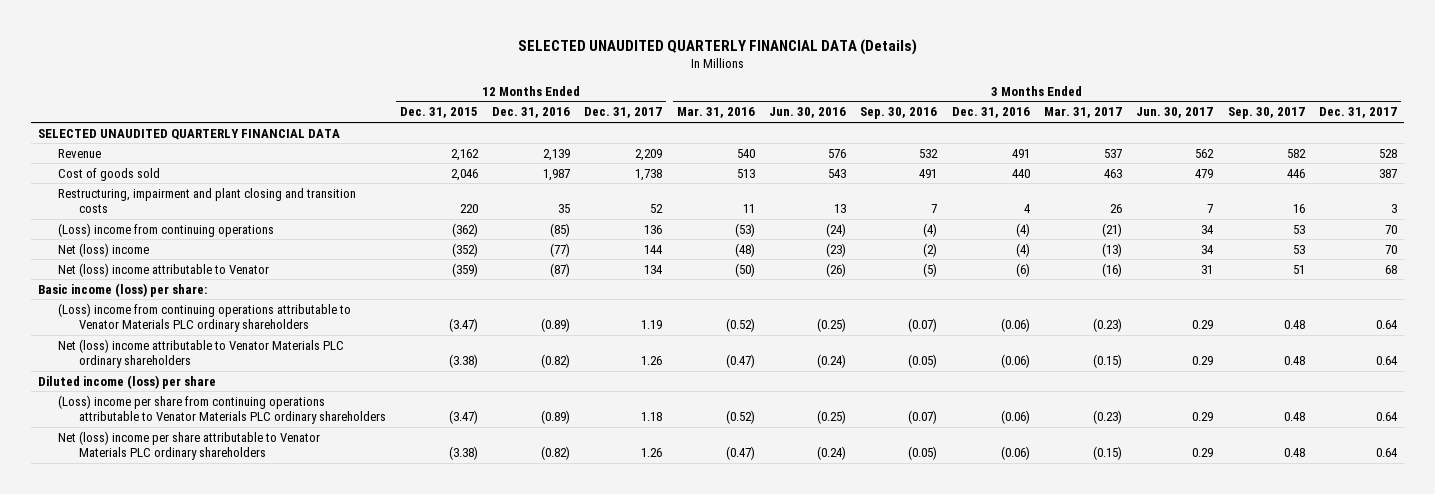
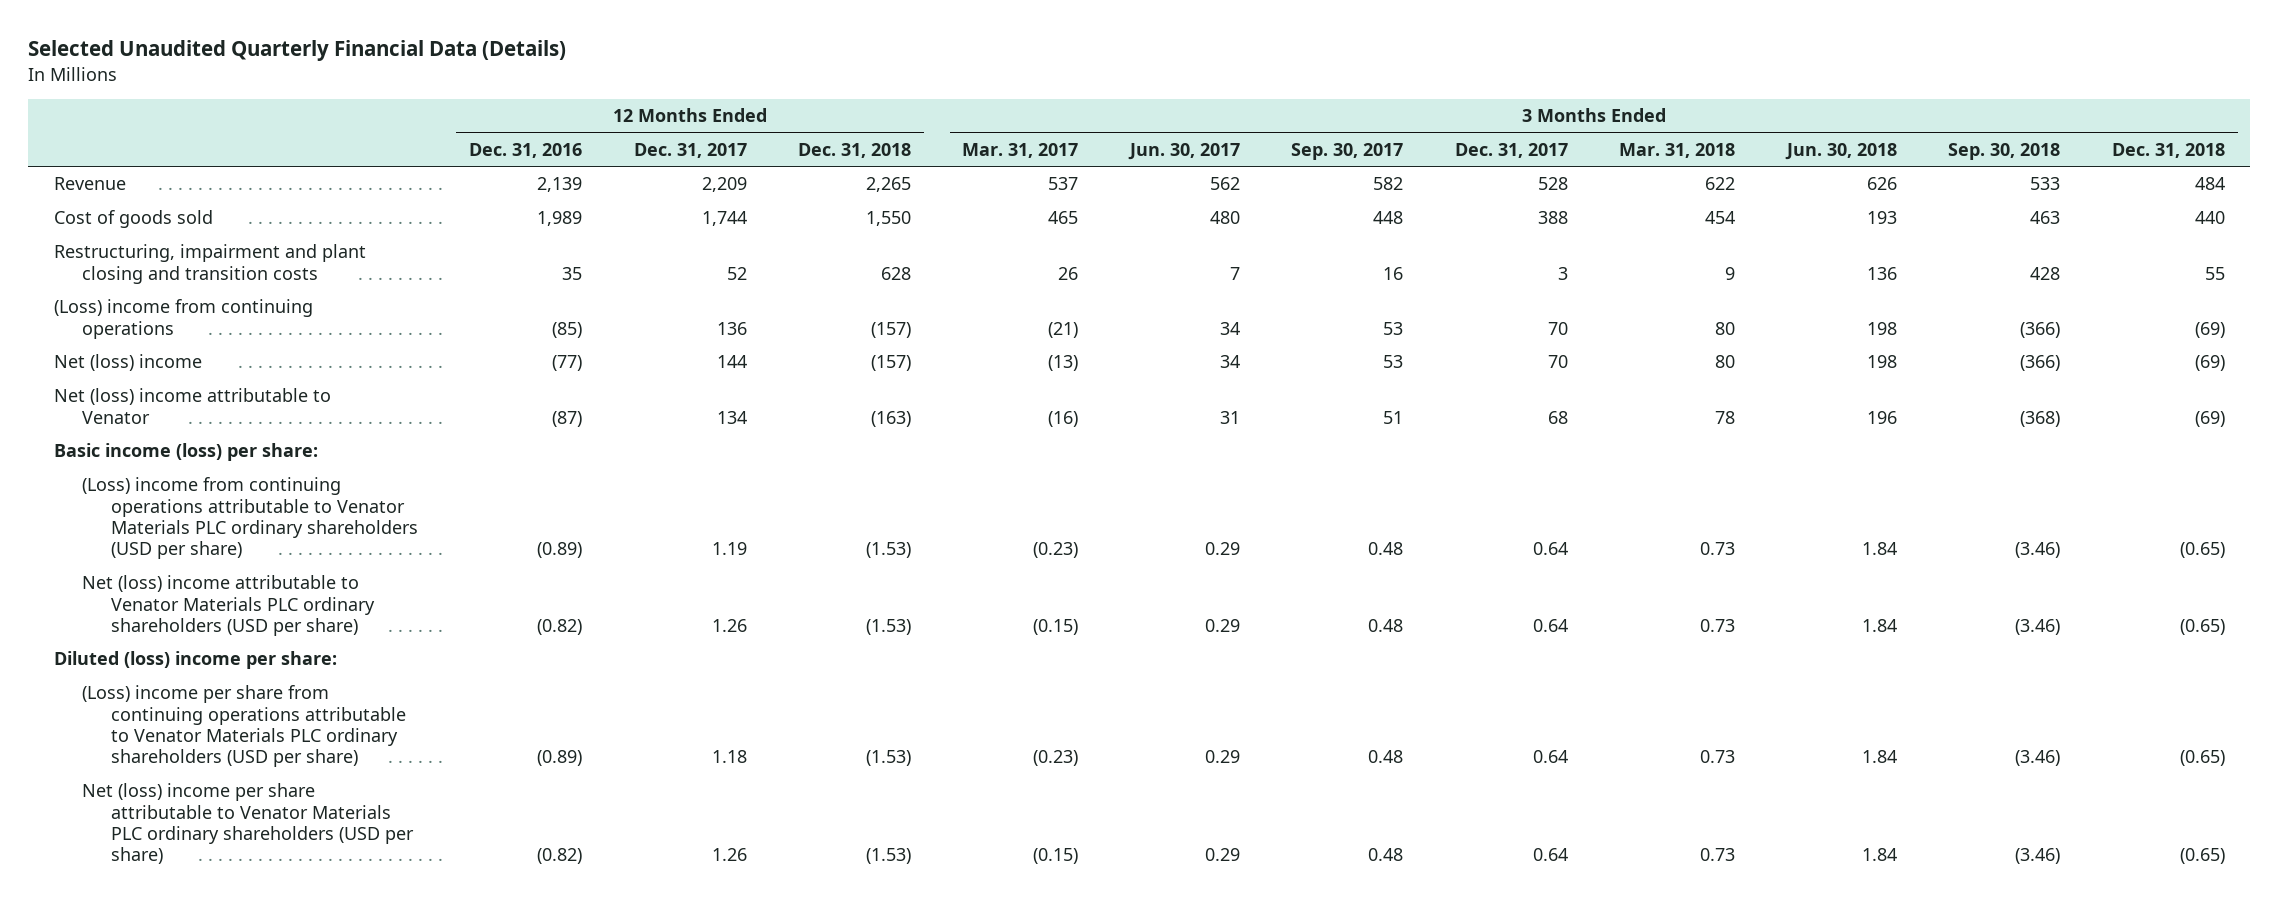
[517,38,917,55] SELECTED UNAUDITED QUARTERLY FINANCIAL DATA (Details) -> [28,40,567,62] Selected Unaudited Quarterly Financial Data (Details)
[399,107,478,119] Dec. 31, 2015 -> none
[676,107,755,119] Mar. 31, 2016 -> none
[769,107,847,119] Jun. 30, 2016 -> none
[860,107,938,120] Sep. 30, 2016 -> none
[951,107,1030,119] Dec. 31, 2016 -> none
none -> [798,142,912,158] Dec. 31, 2018
none -> [1619,142,1736,158] Mar. 31, 2018
none -> [1784,142,1897,160] Jun. 30, 2018
none -> [1948,142,2061,160] Sep. 30, 2018
none -> [2111,142,2225,158] Dec. 31, 2018
[38,128,341,140] SELECTED UNAUDITED QUARTERLY FINANCIAL DATA -> none
[543,168,571,181] 1,987 -> [537,211,583,227] 1,989
[635,168,663,181] 1,738 -> [701,211,747,227] 1,744
[1104,168,1123,178] 463 -> [1048,211,1079,225] 465
[1195,168,1214,178] 479 -> [1209,211,1240,225] 480
[1286,168,1305,178] 446 -> [1373,211,1404,225] 448
[1378,168,1397,178] 387 -> [1537,211,1568,225] 388
[58,302,352,332] (Loss) income from continuing operations attributable to Venator Materials PLC ordinary shareholders -> [82,477,418,560] (Loss) income from continuing operations attributable to Venator Materials PLC ordinary shareholders (USD per share)
[58,338,345,368] Net (loss) income attributable to Venator Materials PLC ordinary shareholders -> [82,575,375,637] Net (loss) income attributable to Venator Materials PLC ordinary shareholders (USD per share)
[38,374,217,389] Diluted income (loss) per share -> [53,651,337,670] Diluted (loss) income per share:
[58,394,386,424] (Loss) income per share from continuing operations attributable to Venator Materials PLC ordinary shareholders -> [82,685,406,768] (Loss) income per share from continuing operations attributable to Venator Materials PLC ordinary shareholders (USD per share)
[58,430,321,460] Net (loss) income per share attributable to Venator Materials PLC ordinary shareholders -> [82,783,414,865] Net (loss) income per share attributable to Venator Materials PLC ordinary shareholders (USD per share)

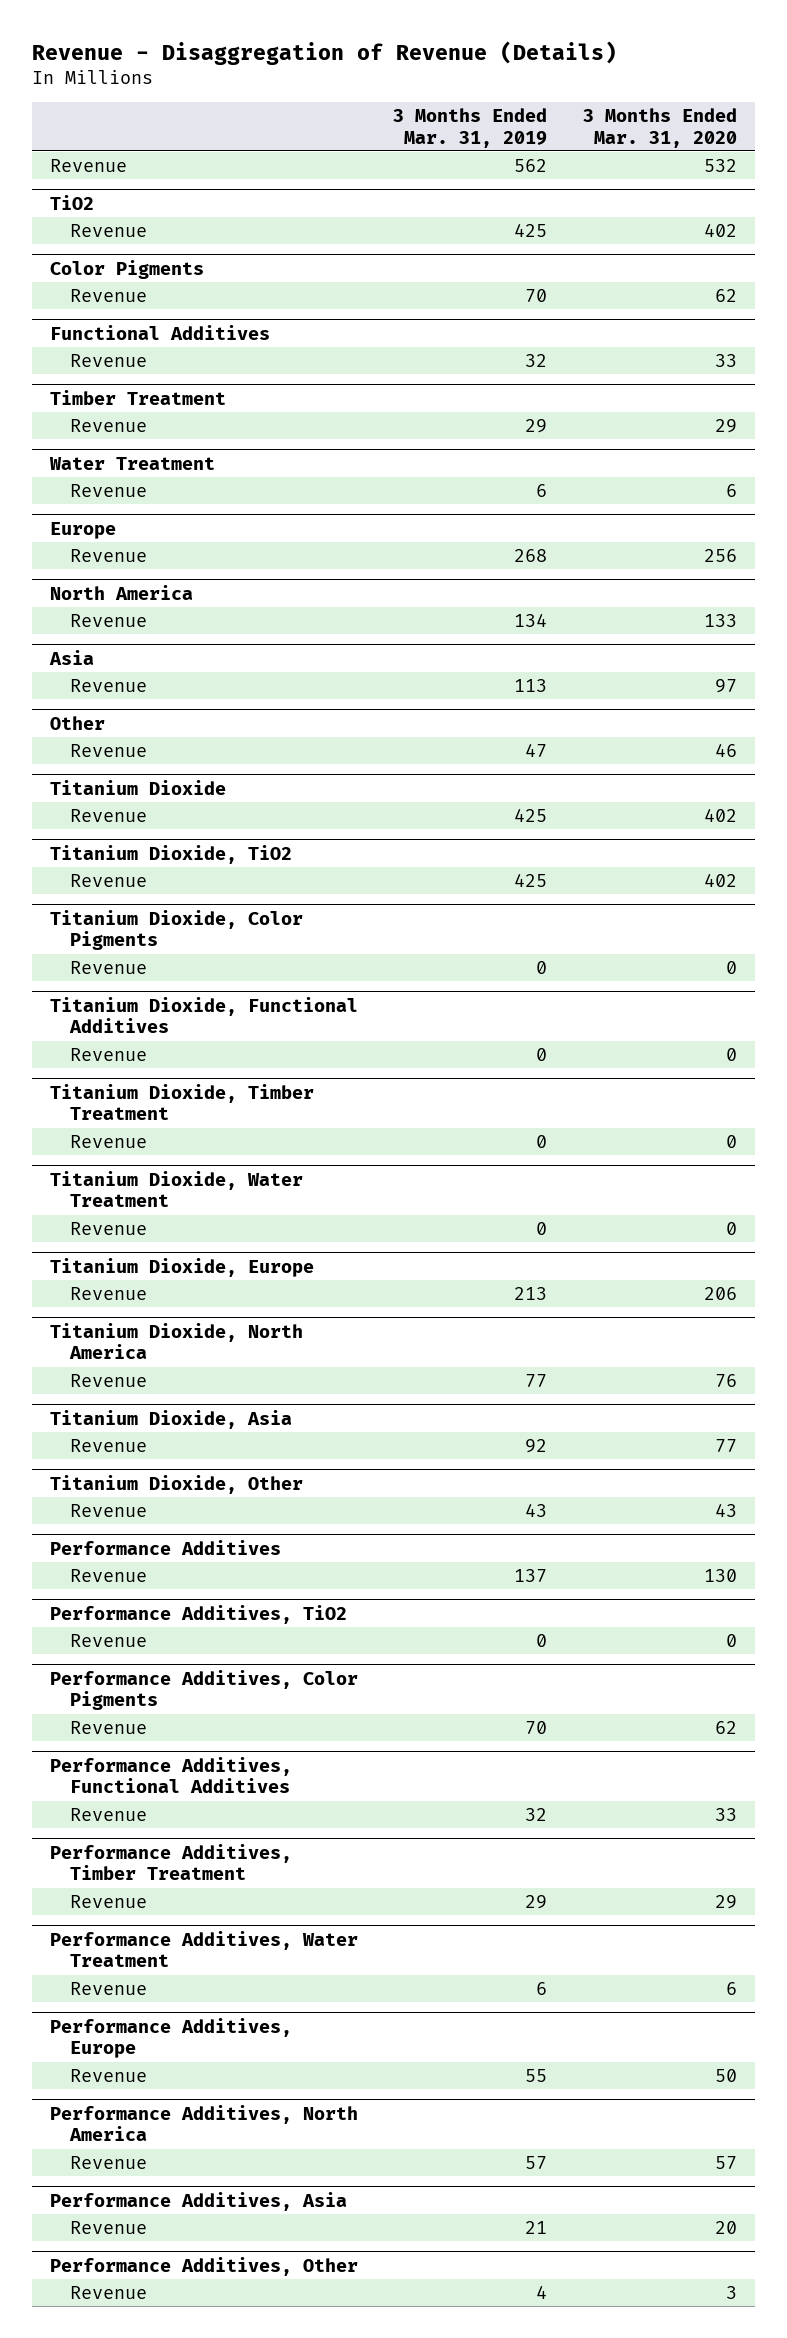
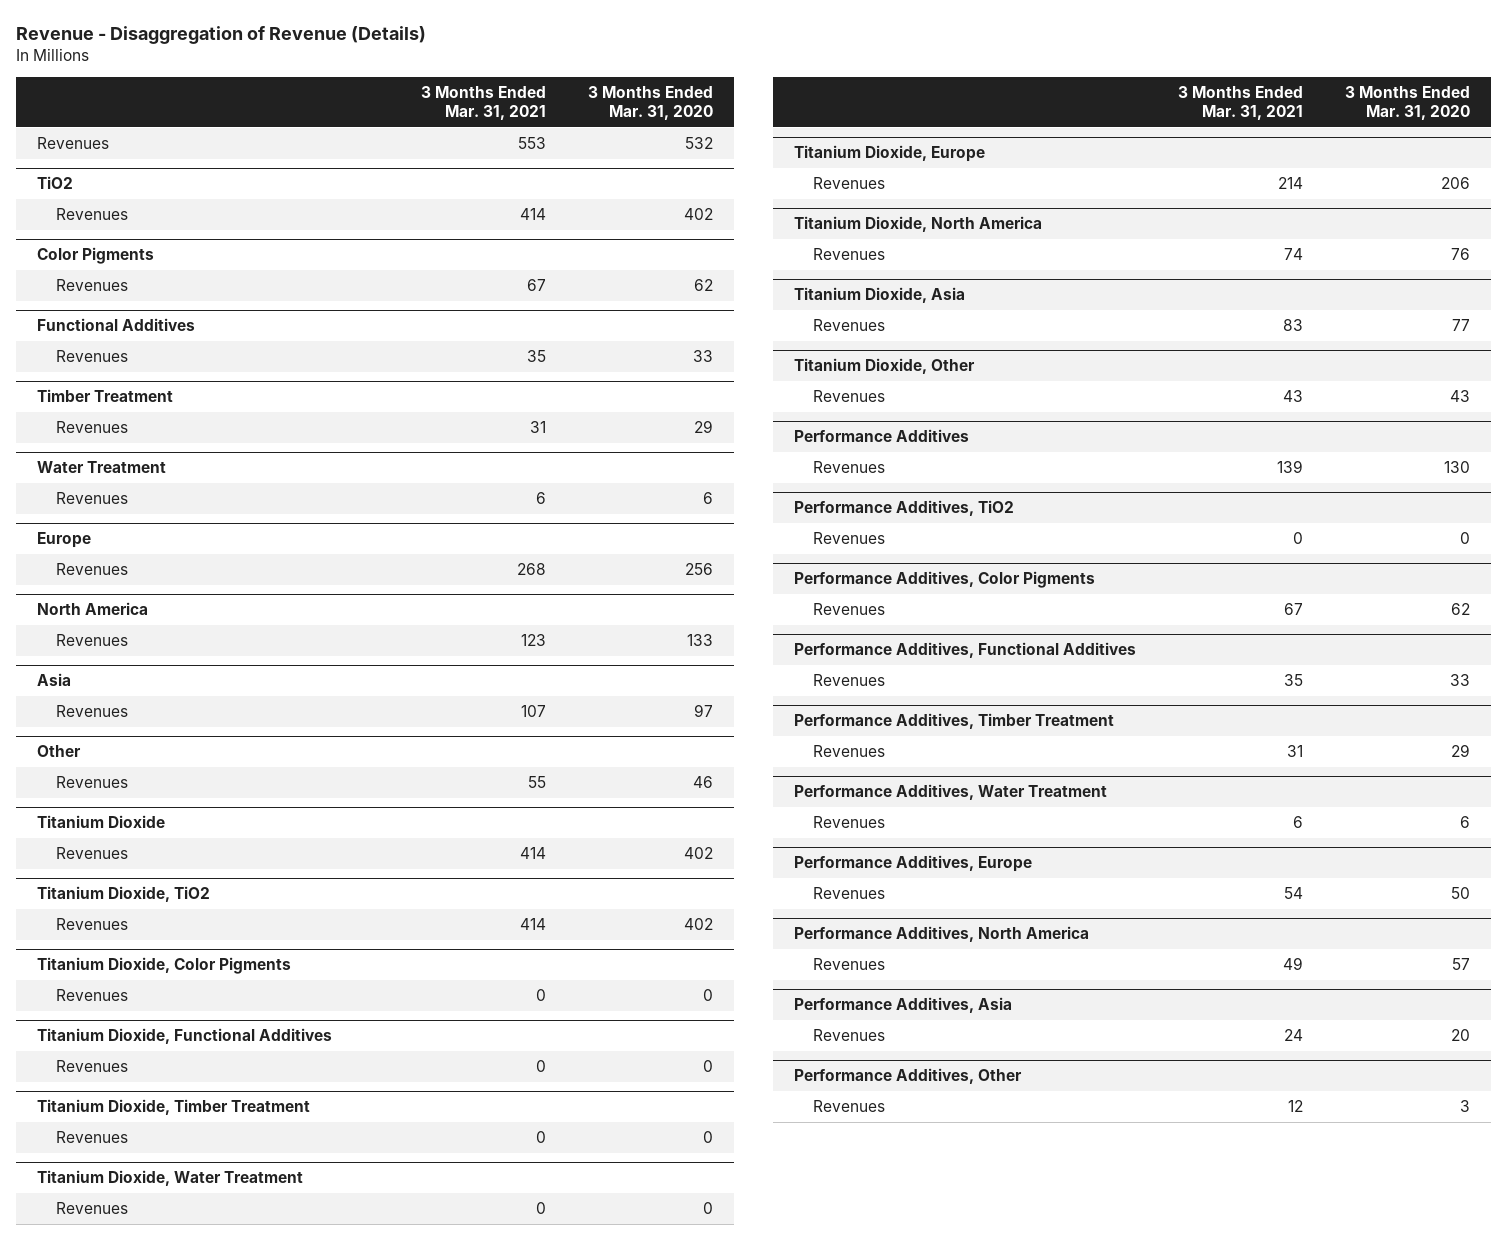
[393,108,548,148] 3 Months Ended Mar. 31, 2019 -> none
none -> [421,85,547,120] 3 Months Ended Mar. 31, 2021
[49,158,127,172] Revenue -> [37,137,110,150] Revenues
[70,223,148,237] Revenue -> [56,208,129,221] Revenues
[70,288,148,302] Revenue -> [56,279,129,292] Revenues
[70,353,148,367] Revenue -> [56,350,129,363] Revenues
[70,418,148,432] Revenue -> [56,421,129,434] Revenues
[70,483,148,497] Revenue -> [56,492,129,505] Revenues
[70,548,148,562] Revenue -> [56,563,129,576] Revenues
[70,613,148,627] Revenue -> [56,634,129,647] Revenues
[70,678,148,692] Revenue -> [56,705,129,718] Revenues
[70,743,148,757] Revenue -> [56,776,129,789] Revenues
[70,808,148,822] Revenue -> [56,847,129,860] Revenues
[70,873,148,887] Revenue -> [56,918,129,931] Revenues
[70,960,148,974] Revenue -> [56,989,129,1002] Revenues
[70,1047,148,1061] Revenue -> [56,1060,129,1073] Revenues
[70,1134,148,1148] Revenue -> [56,1131,129,1144] Revenues
[70,1221,148,1235] Revenue -> [56,1202,129,1215] Revenues
[70,1286,148,1300] Revenue -> [813,177,886,190] Revenues
[70,1373,148,1387] Revenue -> [813,248,886,261] Revenues
[70,1438,148,1452] Revenue -> [813,319,886,332] Revenues
[70,1503,148,1517] Revenue -> [813,390,886,403] Revenues
[70,1568,148,1582] Revenue -> [813,461,886,474] Revenues
[70,1633,148,1647] Revenue -> [813,532,886,545] Revenues
[70,1720,148,1734] Revenue -> [813,603,886,616] Revenues
[70,1807,148,1821] Revenue -> [813,674,886,687] Revenues
[70,1894,148,1908] Revenue -> [813,745,886,758] Revenues
[70,1981,148,1995] Revenue -> [813,816,886,829] Revenues
[70,2068,148,2082] Revenue -> [813,887,886,900] Revenues
[70,2155,148,2169] Revenue -> [813,958,886,971] Revenues
[70,2220,148,2234] Revenue -> [813,1029,886,1042] Revenues
[70,2285,148,2299] Revenue -> [813,1100,886,1113] Revenues

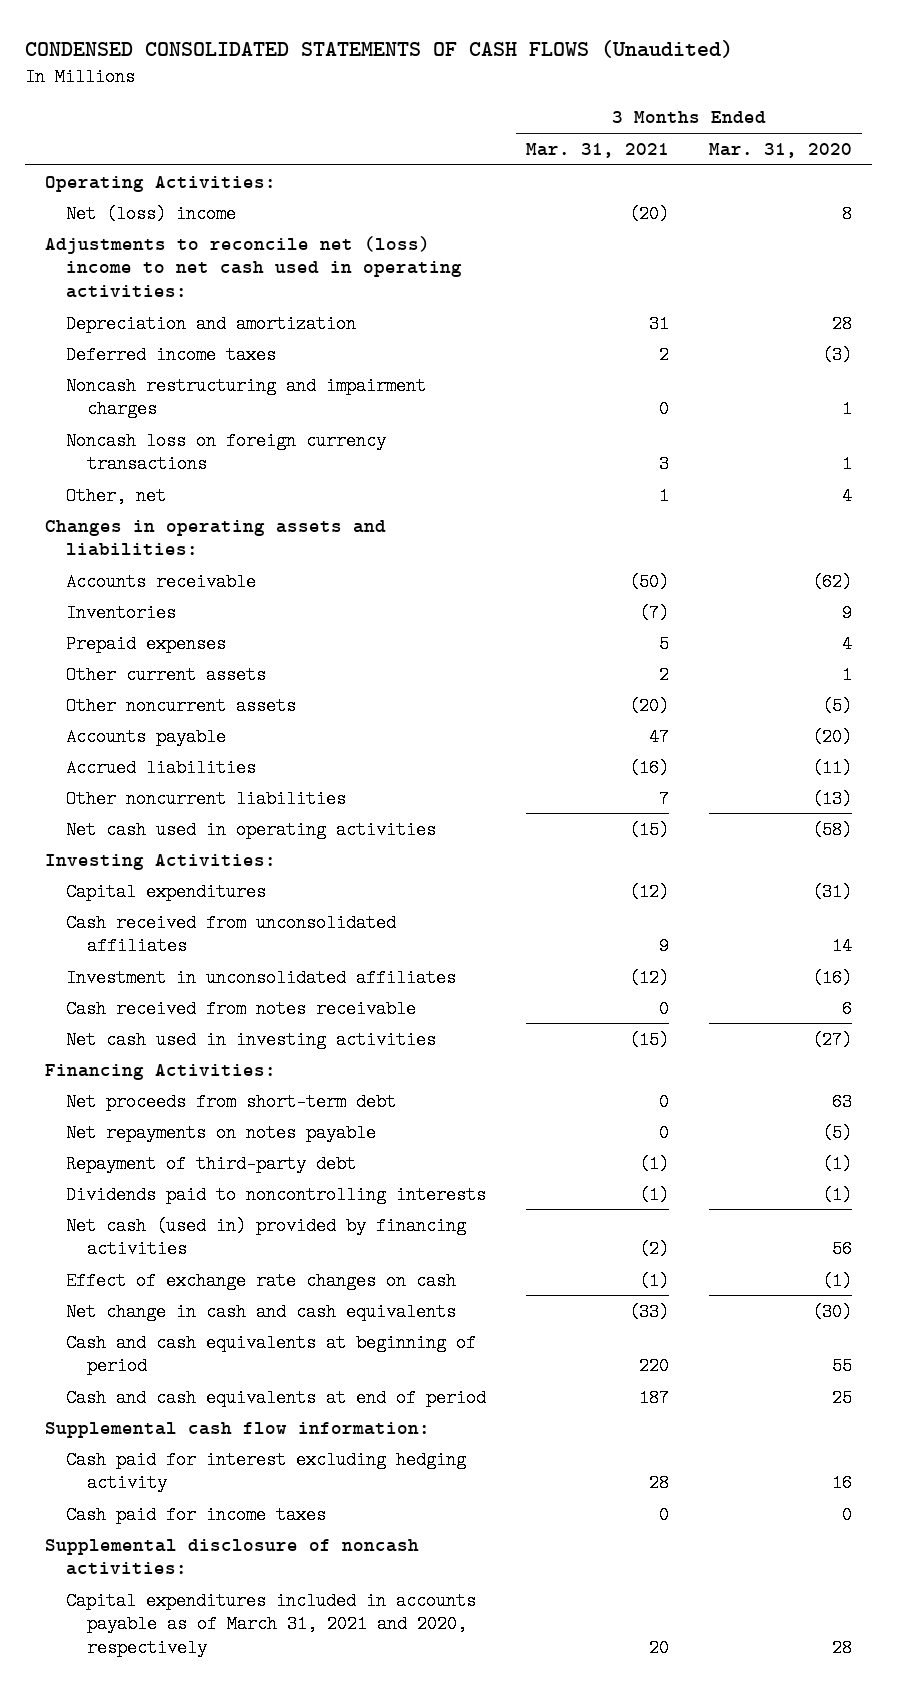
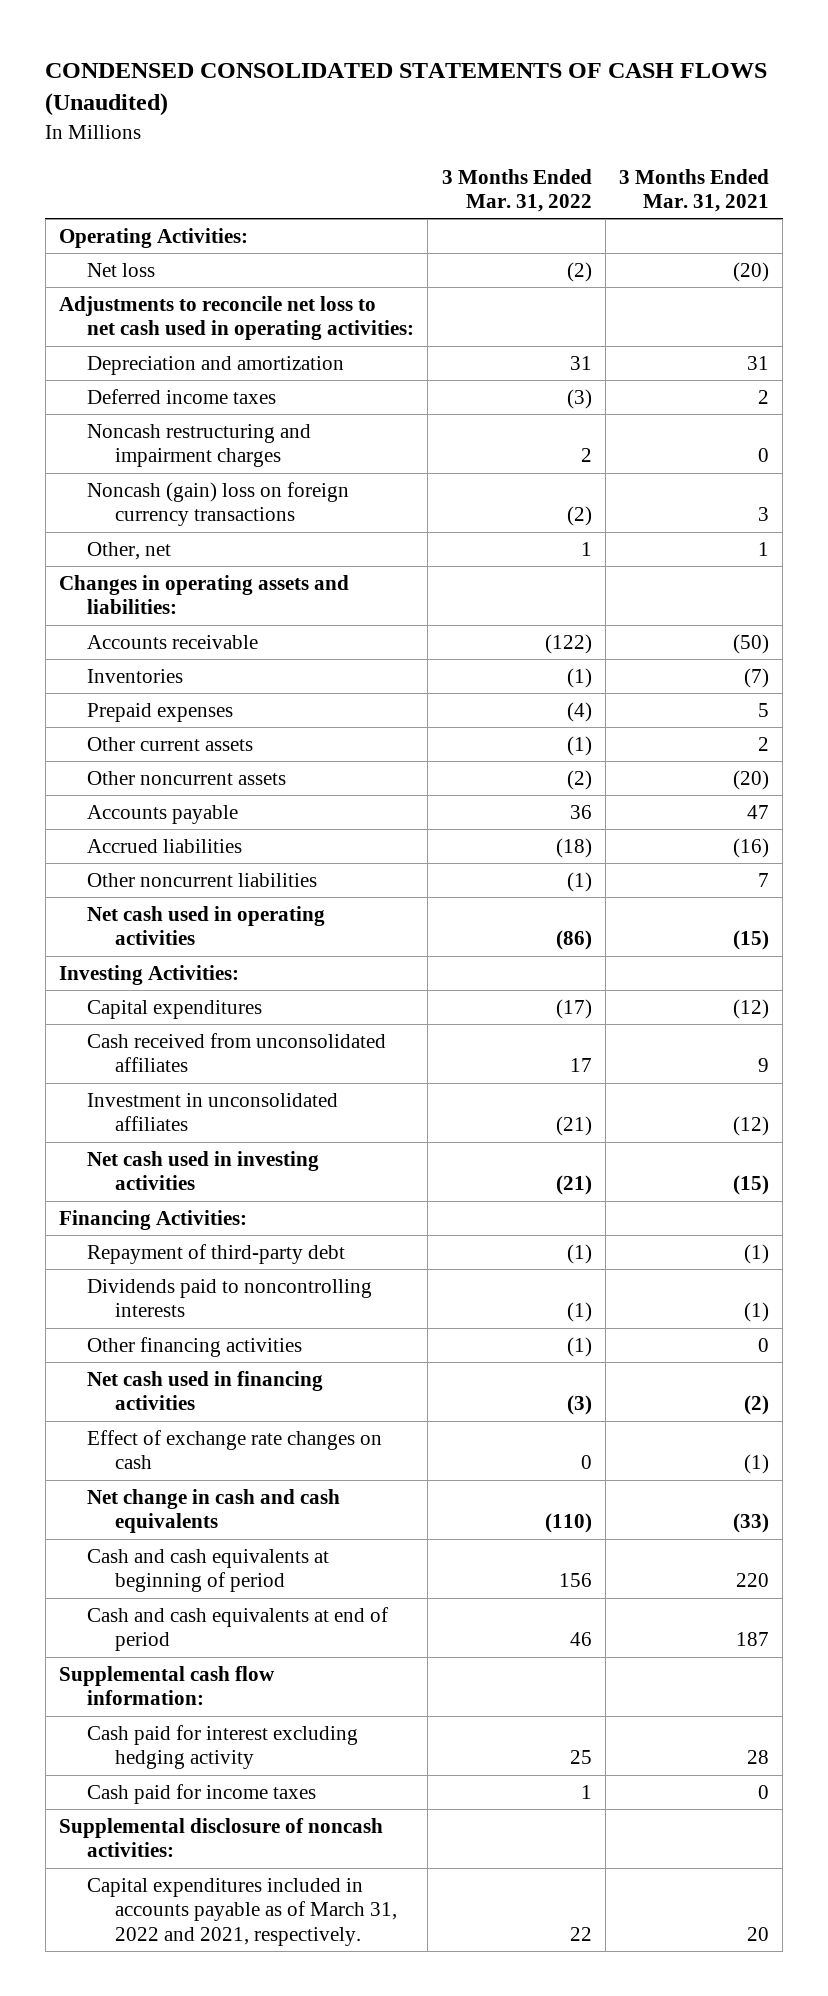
[709,142,853,158] Mar. 31, 2020 -> none
none -> [441,168,592,213] 3 Months Ended Mar. 31, 2022
[66,204,237,223] Net (loss) income -> [86,262,155,277] Net loss
[45,235,463,299] Adjustments to reconcile net (loss) income to net cash used in operating activities: -> [58,295,414,341] Adjustments to reconcile net loss to net cash used in operating activities:
[66,431,387,474] Noncash loss on foreign currency transactions -> [86,481,349,527] Noncash (gain) loss on foreign currency transactions
[66,999,417,1018] Cash received from notes receivable -> none
[66,1092,397,1111] Net proceeds from short-term debt -> none
[66,1123,377,1142] Net repayments on notes payable -> none
none -> [86,1336,302,1357] Other financing activities
[66,1216,467,1259] Net cash (used in) provided by financing activities -> [86,1370,323,1411] Net cash used in financing activities
[66,1591,477,1658] Capital expenditures included in accounts payable as of March 31, 2021 and 2020, respectively -> [86,1877,398,1946] Capital expenditures included in accounts payable as of March 31, 2022 and 2021, respectively.

